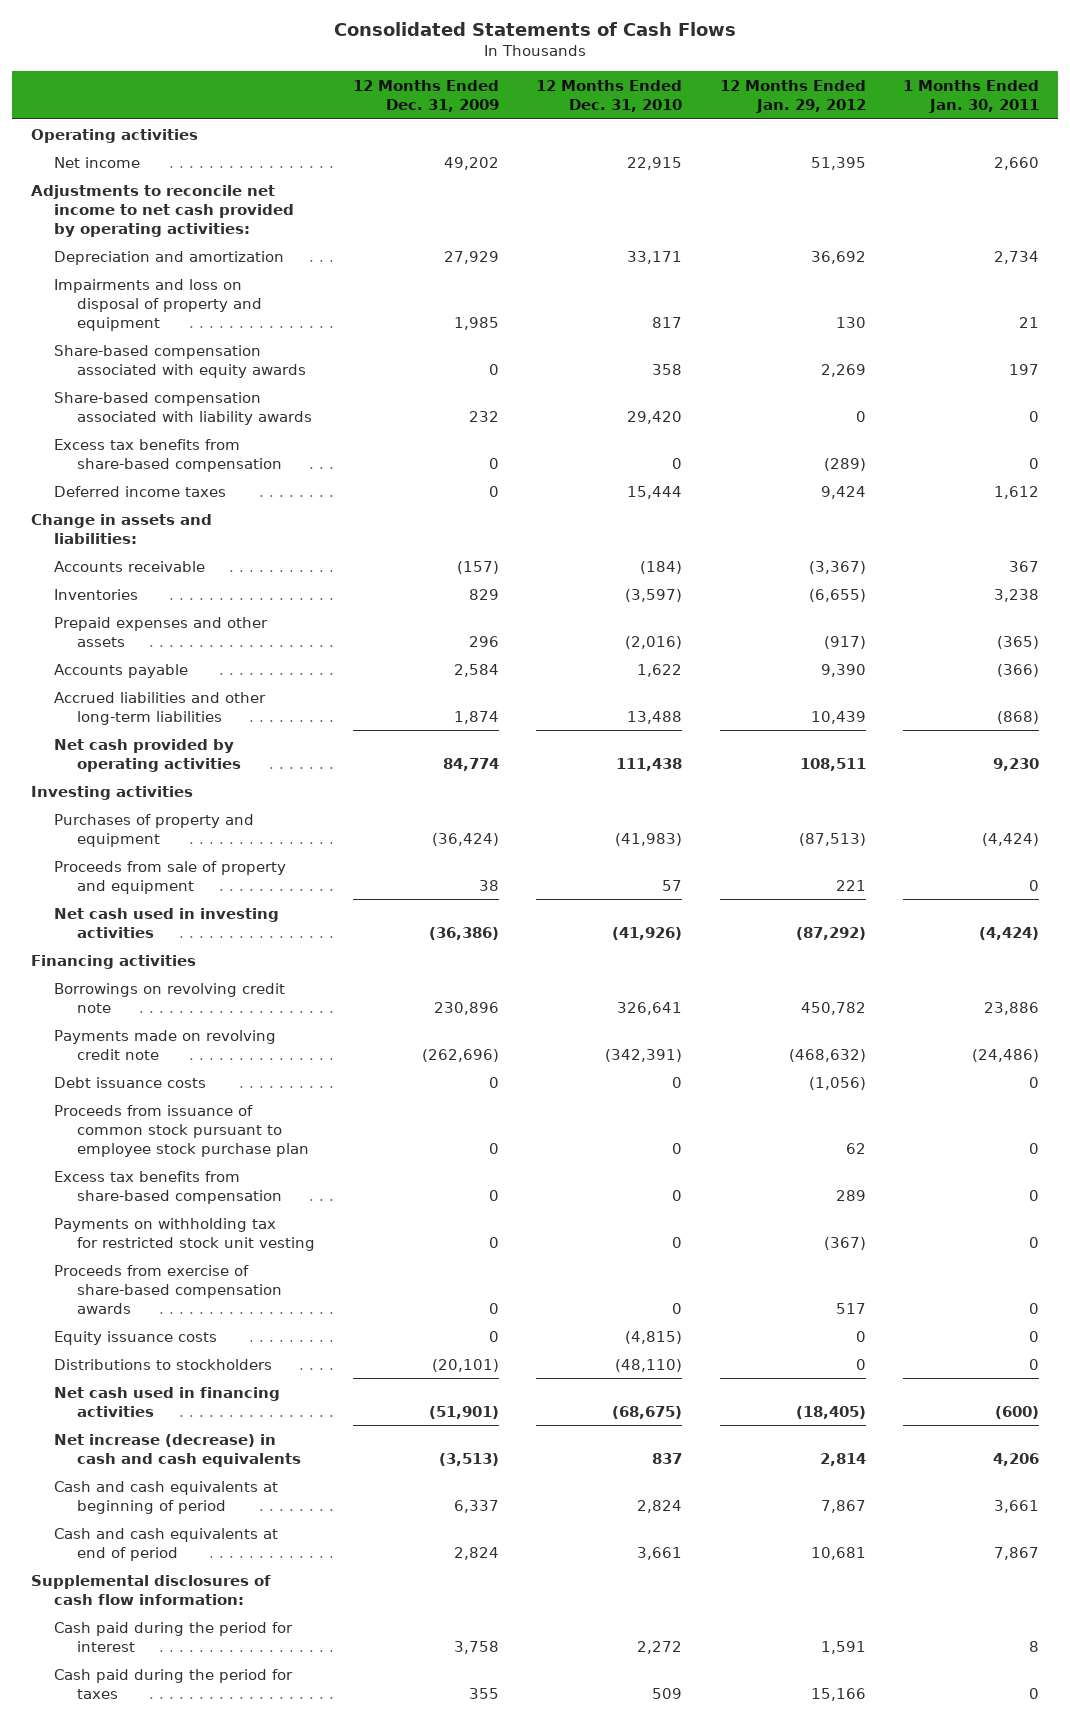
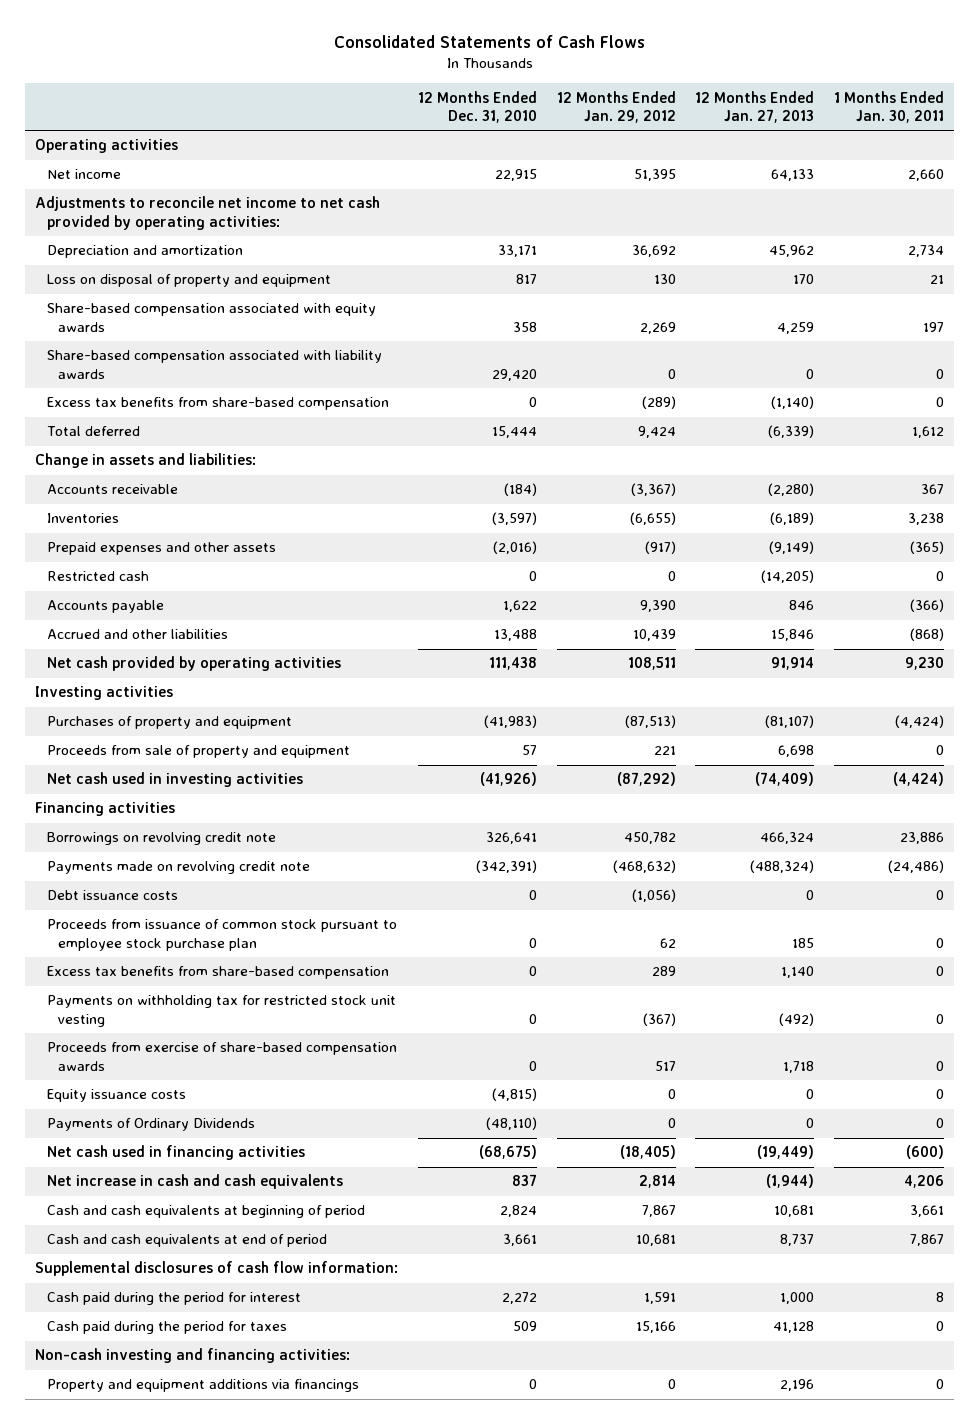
[352,80,499,112] 12 Months Ended Dec. 31, 2009 -> none
none -> [695,90,815,124] 12 Months Ended Jan. 27, 2013
[54,278,263,331] Impairments and loss on disposal of property and equipment -> [46,274,331,288] Loss on disposal of property and equipment
[54,485,227,497] Deferred income taxes -> [46,426,140,437] Total deferred
none -> [46,571,149,582] Restricted cash
[54,691,267,725] Accrued liabilities and other long-term liabilities -> [46,629,228,640] Accrued and other liabilities
[54,1358,273,1370] Distributions to stockholders -> [46,1118,255,1132] Payments of Ordinary Dividends
[54,1433,302,1467] Net increase (decrease) in cash and cash equivalents -> [46,1174,343,1190] Net increase in cash and cash equivalents
none -> [35,1348,351,1364] Non-cash investing and financing activities:
none -> [46,1379,359,1393] Property and equipment additions via financings

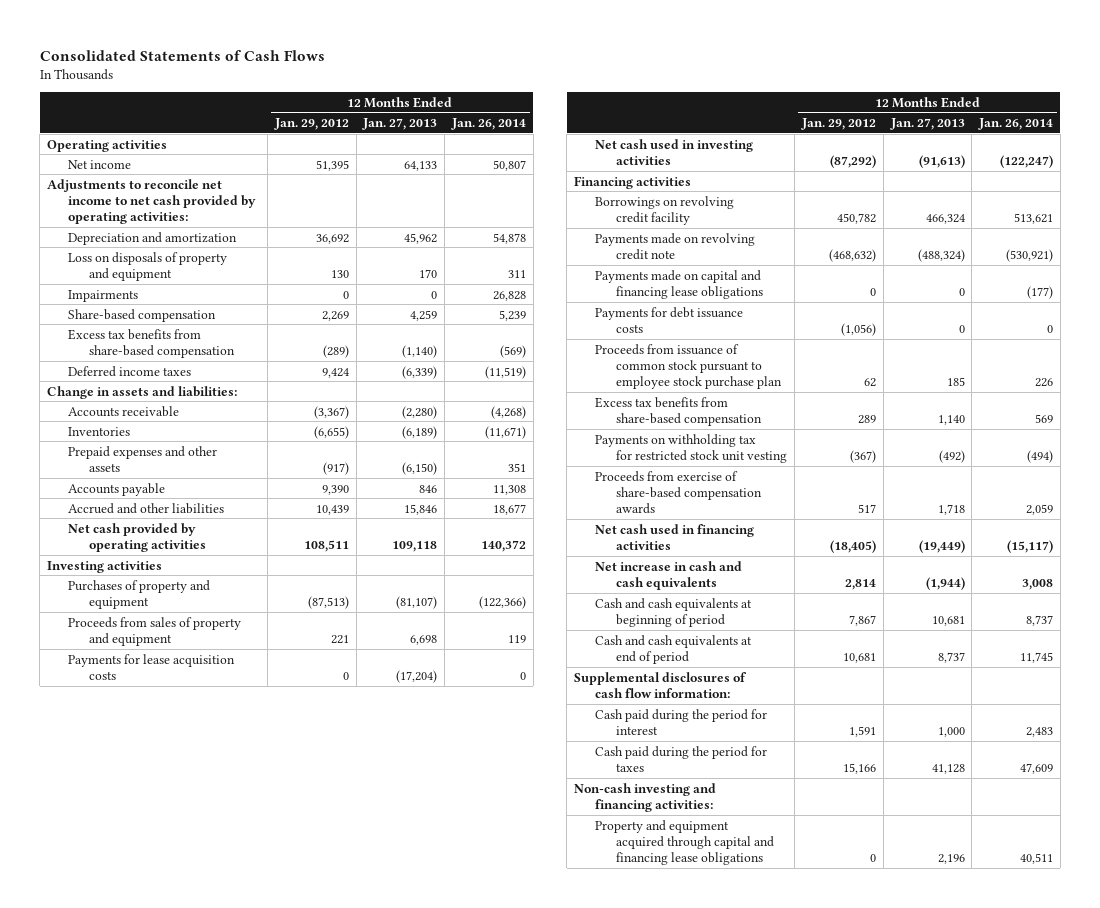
[417,90,537,124] 12 Months Ended Dec. 31, 2010 -> none
[834,90,945,124] 1 Months Ended Jan. 30, 2011 -> none
none -> [451,117,527,130] Jan. 26, 2014
[46,350,382,379] Share-based compensation associated with liability awards -> none
[46,274,331,288] Loss on disposal of property and equipment -> [68,251,228,281] Loss on disposals of property and equipment
none -> [68,289,139,302] Impairments
[46,303,376,332] Share-based compensation associated with equity awards -> [68,308,217,322] Share-based compensation
[46,426,140,437] Total deferred -> [68,365,192,377] Deferred income taxes
[46,571,149,582] Restricted cash -> none
[769,541,815,555] (9,149) -> [402,461,438,475] (6,150)
[771,657,815,671] 91,914 -> [392,540,438,552] 109,118
[46,745,350,759] Proceeds from sale of property and equipment -> [68,616,242,646] Proceeds from sales of property and equipment
none -> [68,653,236,680] Payments for lease acquisition costs
[755,772,815,787] (74,409) -> [918,154,965,168] (91,613)
[46,832,276,846] Borrowings on revolving credit note -> [595,195,735,225] Borrowings on revolving credit facility
none -> [595,269,764,299] Payments made on capital and financing lease obligations
[46,890,178,901] Debt issuance costs -> [595,306,744,333] Payments for debt issuance costs
[46,1089,186,1103] Equity issuance costs -> none
[46,1118,255,1132] Payments of Ordinary Dividends -> none
[46,1379,359,1393] Property and equipment additions via financings -> [595,819,775,866] Property and equipment acquired through capital and financing lease obligations

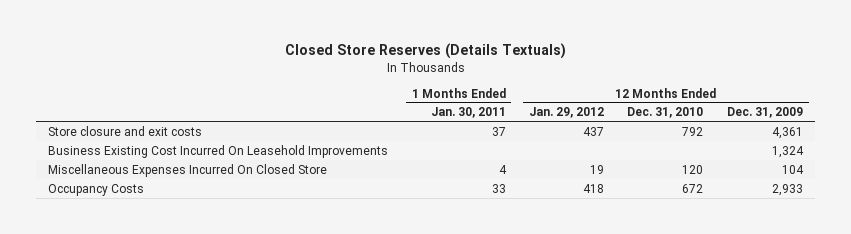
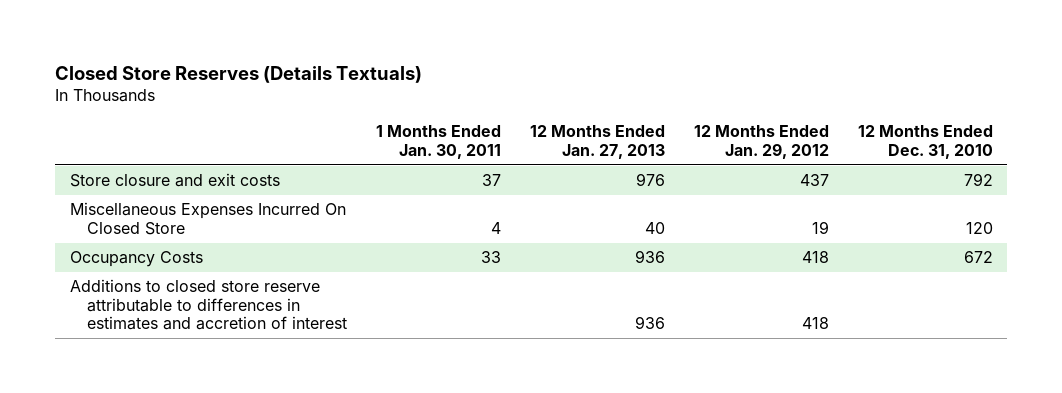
[726,107,803,119] Dec. 31, 2009 -> none
none -> [529,125,665,160] 12 Months Ended Jan. 27, 2013
[48,144,389,158] Business Existing Cost Incurred On Leasehold Improvements -> none
none -> [69,279,347,331] Additions to closed store reserve attributable to differences in estimates and accretion of interest

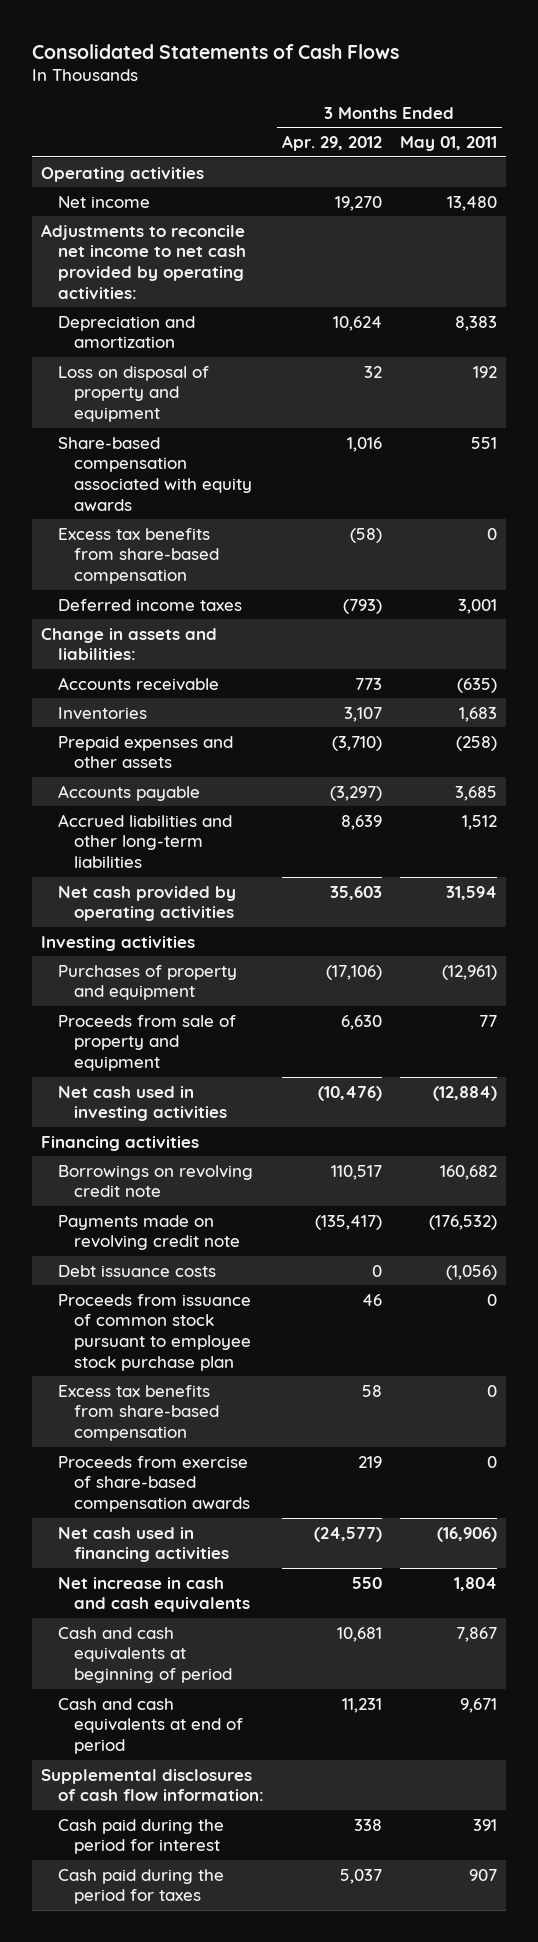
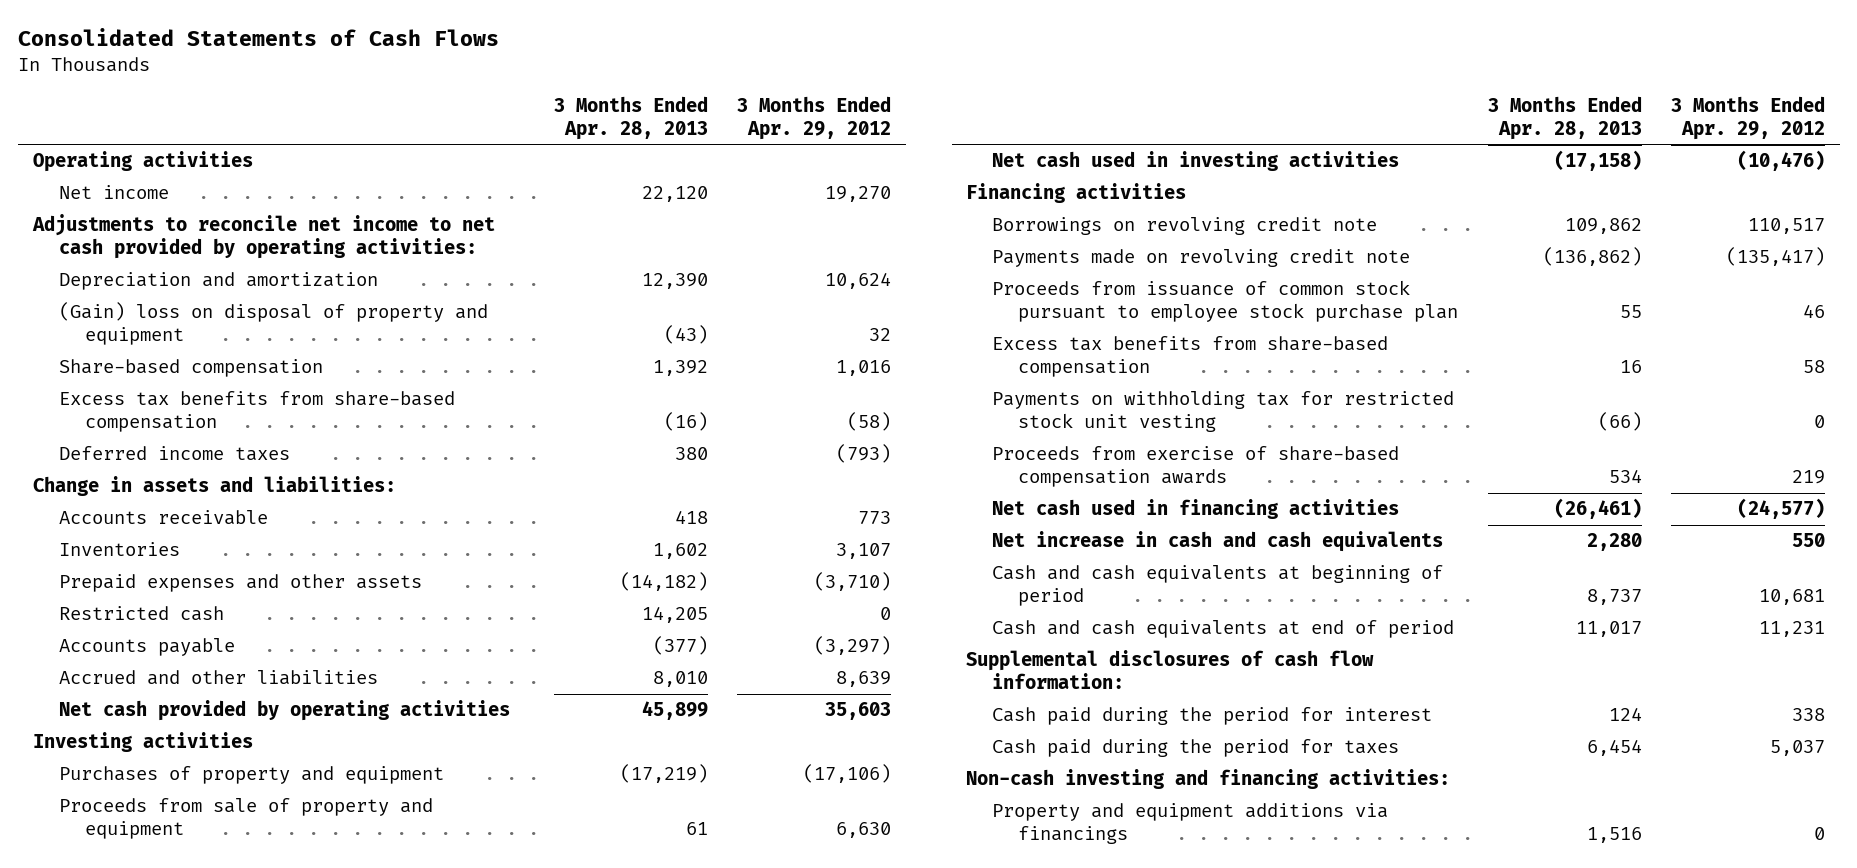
[400,135,498,151] May 01, 2011 -> none
none -> [553,95,708,140] 3 Months Ended Apr. 28, 2013
[57,365,209,423] Loss on disposal of property and equipment -> [58,302,488,346] (Gain) loss on disposal of property and equipment
[57,436,253,511] Share-based compensation associated with equity awards -> [58,359,323,378] Share-based compensation
none -> [58,606,224,622] Restricted cash
[57,813,232,869] Accrued liabilities and other long-term liabilities -> [58,670,378,686] Accrued and other liabilities
[57,1264,216,1277] Debt issuance costs -> none
none -> [992,391,1455,433] Payments on withholding tax for restricted stock unit vesting
none -> [966,769,1451,790] Non-cash investing and financing activities:
none -> [992,803,1389,845] Property and equipment additions via financings

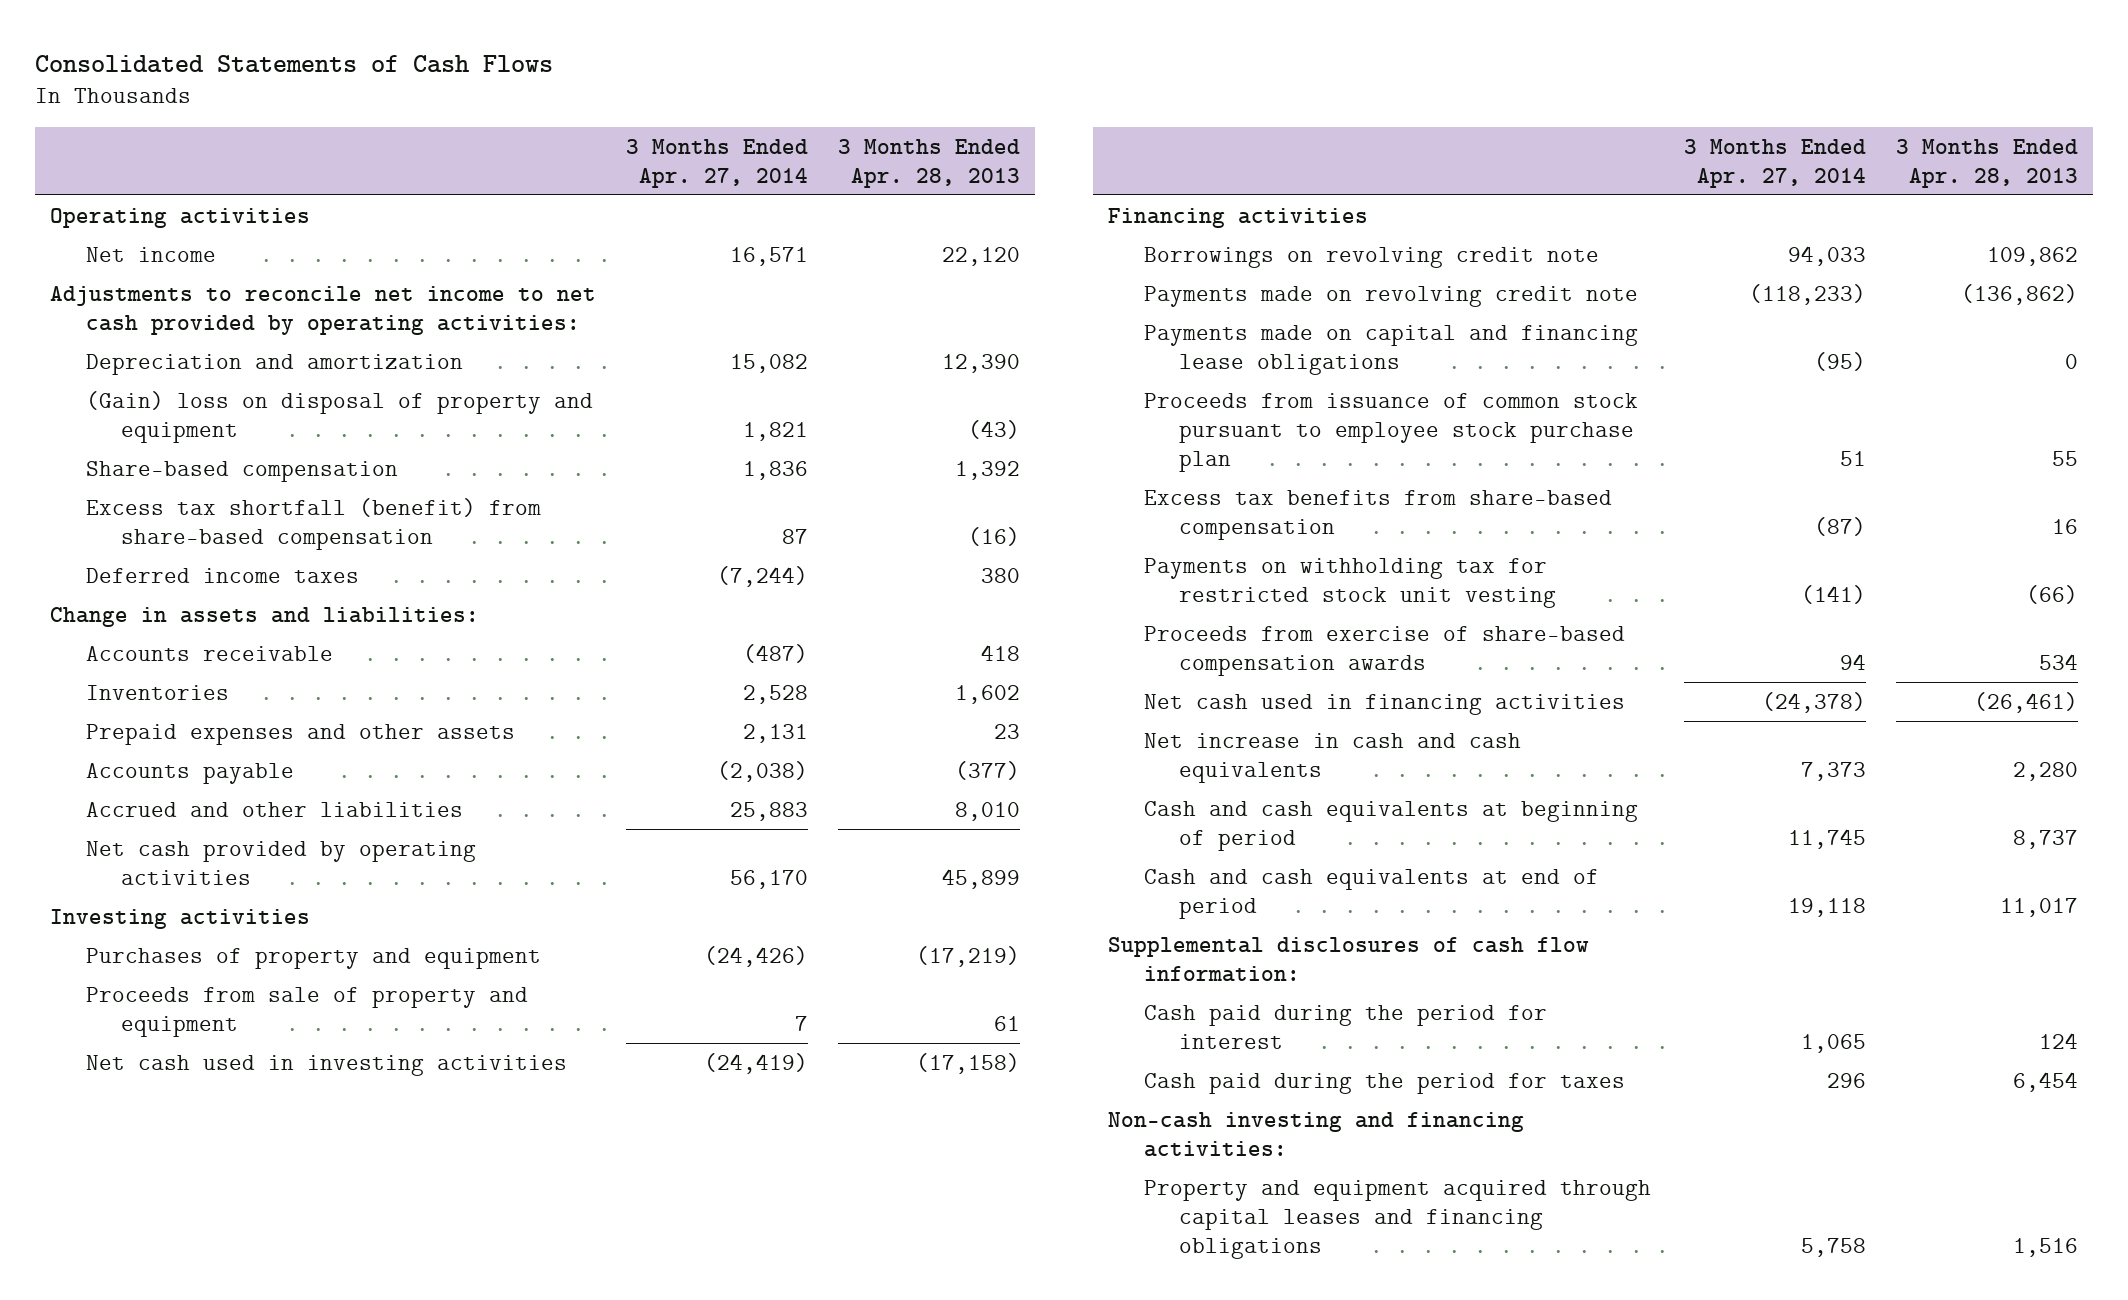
[737,95,892,140] 3 Months Ended Apr. 29, 2012 -> none
none -> [625,138,808,188] 3 Months Ended Apr. 27, 2014
[58,391,455,433] Excess tax benefits from share-based compensation -> [85,497,541,550] Excess tax shortfall (benefit) from share-based compensation
[58,606,224,622] Restricted cash -> none
[619,572,708,592] (14,182) -> [993,723,1020,739] 23
none -> [1143,324,1638,375] Payments made on capital and financing lease obligations
[992,803,1389,845] Property and equipment additions via financings -> [1143,1179,1651,1259] Property and equipment acquired through capital leases and financing obligations

